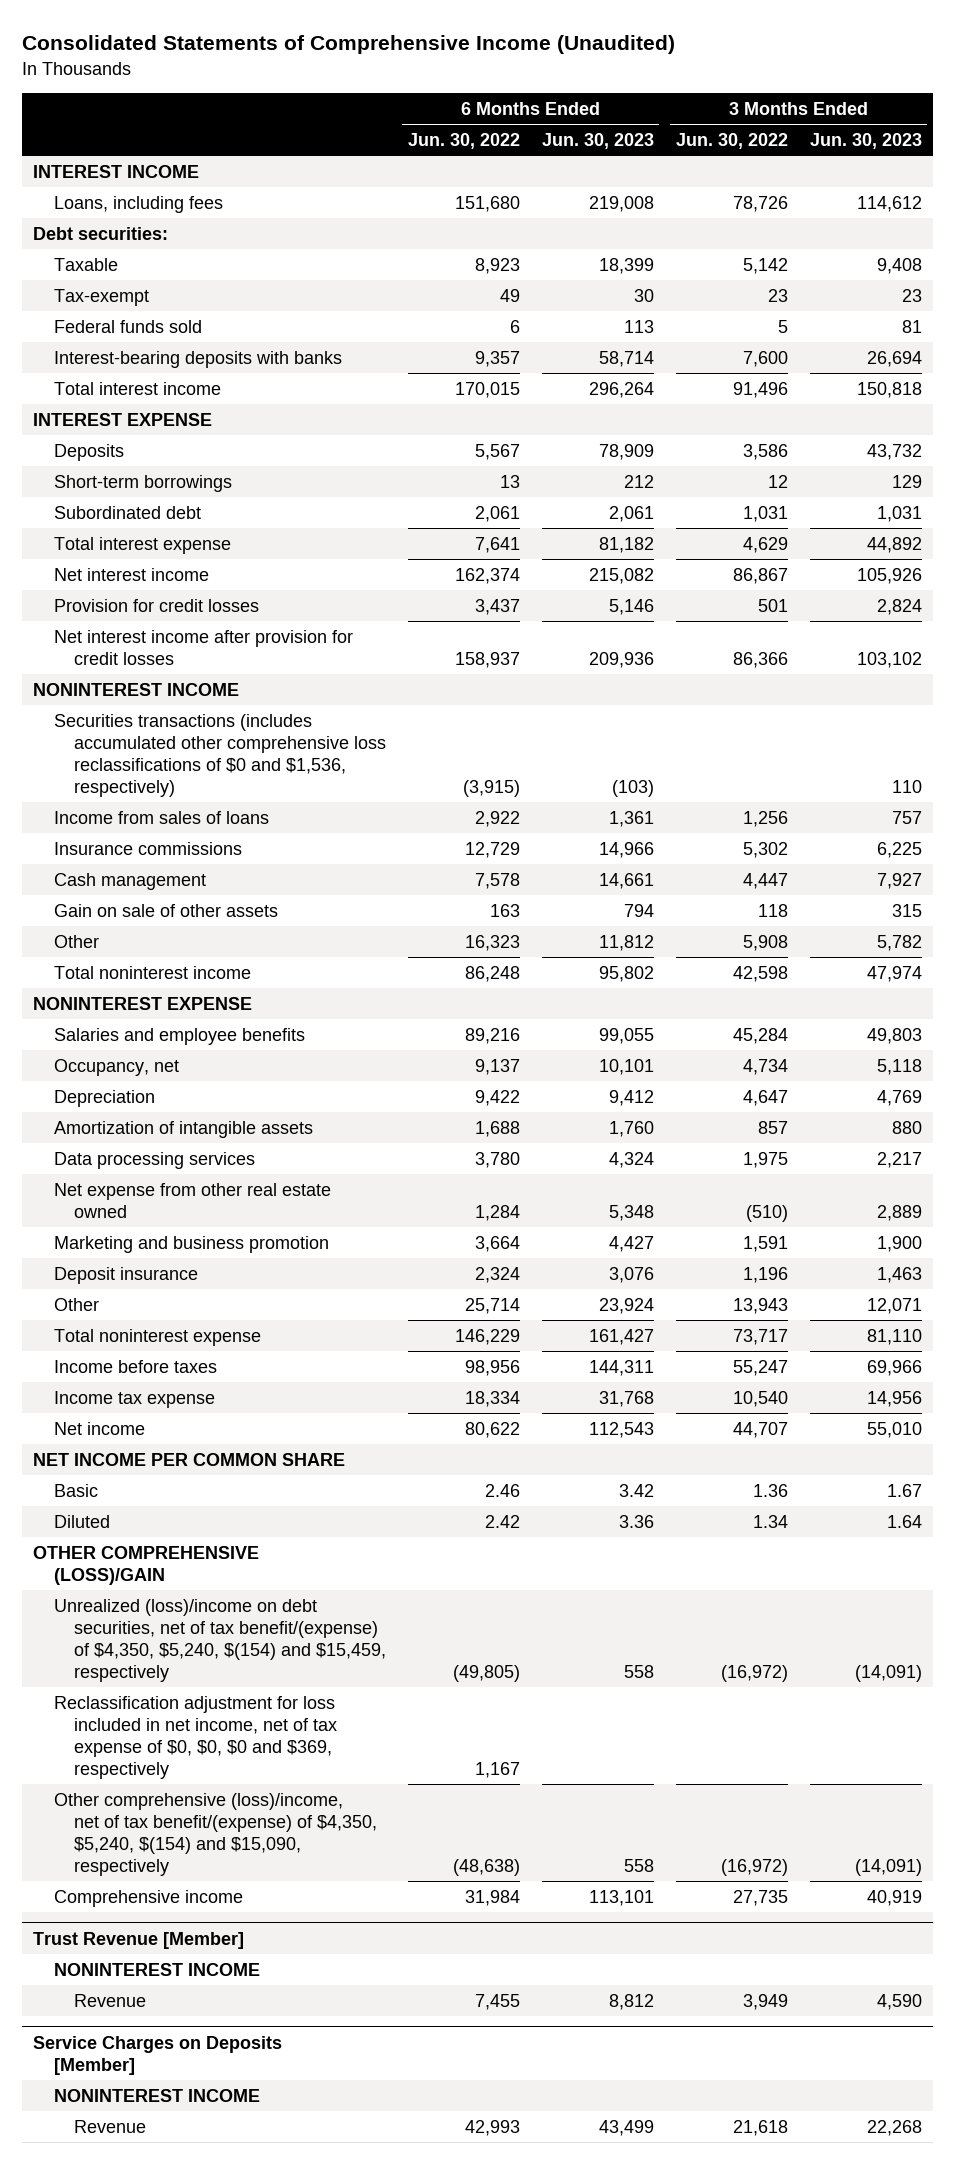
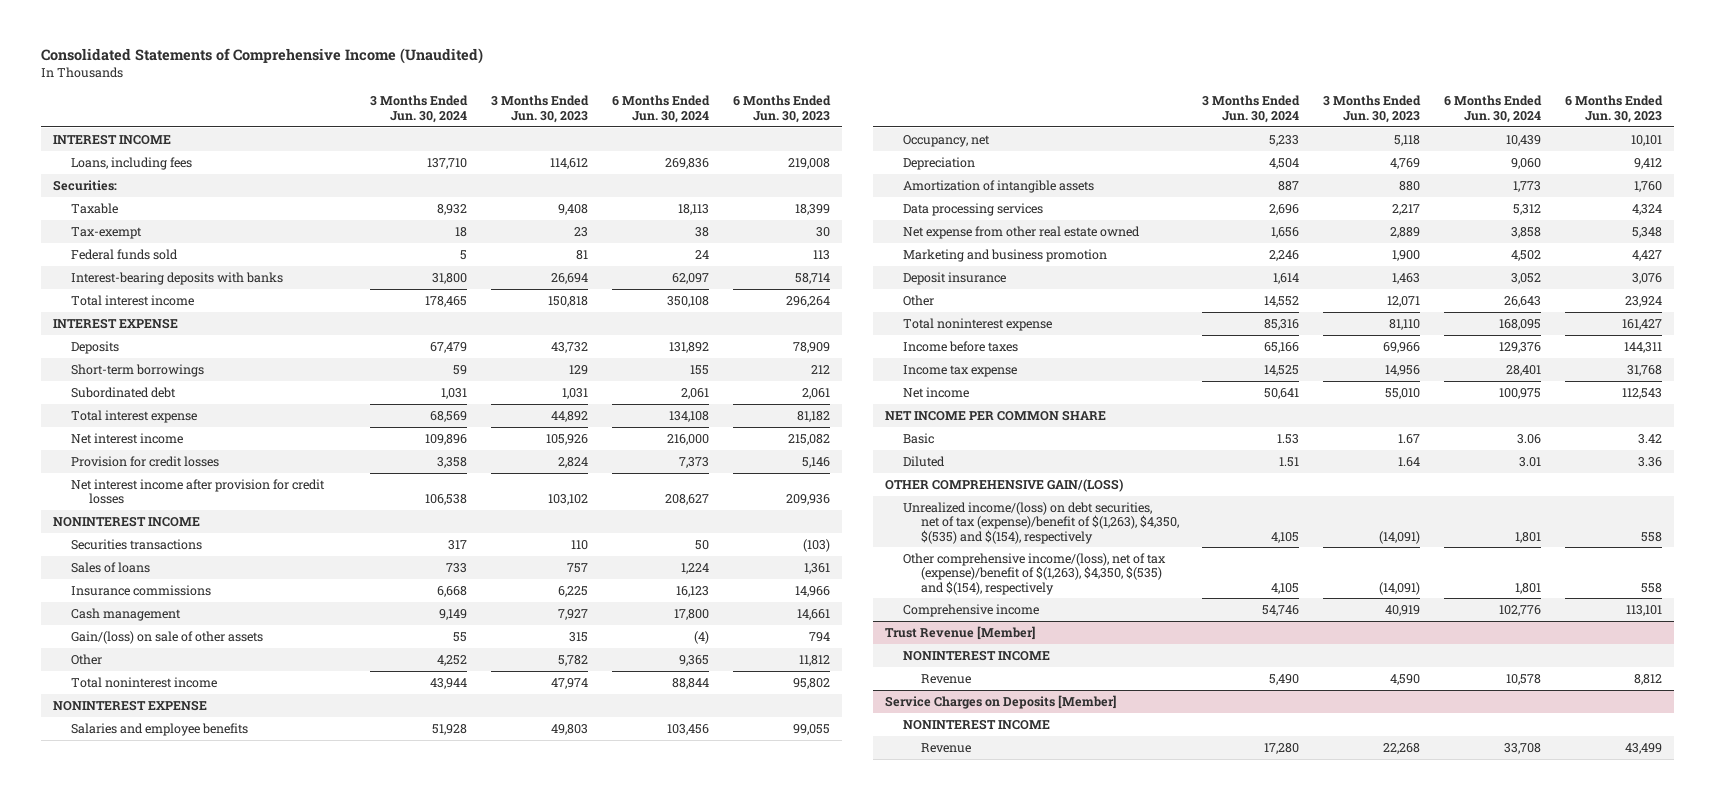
[407,133,520,150] Jun. 30, 2022 -> none
[675,133,788,150] Jun. 30, 2022 -> none
none -> [370,95,469,123] 3 Months Ended Jun. 30, 2024
none -> [611,95,710,123] 6 Months Ended Jun. 30, 2024
[33,226,169,240] Debt securities: -> [52,179,117,191] Securities:
[53,713,386,797] Securities transactions (includes accumulated other comprehensive loss reclassifications of $0 and $1,536, respectively) -> [70,538,202,550] Securities transactions
[53,810,269,824] Income from sales of loans -> [70,561,150,573] Sales of loans
[53,903,278,917] Gain on sale of other assets -> [70,630,263,644] Gain/(loss) on sale of other assets
[53,1695,337,1779] Reclassification adjustment for loss included in net income, net of tax expense of $0, $0, $0 and $369, respectively -> none
[33,1545,260,1585] OTHER COMPREHENSIVE (LOSS)/GAIN -> [884,478,1123,492] OTHER COMPREHENSIVE GAIN/(LOSS)
[53,1598,386,1682] Unrealized (loss)/income on debt securities, net of tax benefit/(expense) of $4,350, $5,240, $(154) and $15,459, respectively -> [902,501,1179,544] Unrealized income/(loss) on debt securities, net of tax (expense)/benefit of $(1,263), $4,350, $(535) and $(154), respectively
[53,1792,377,1876] Other comprehensive (loss)/income, net of tax benefit/(expense) of $4,350, $5,240, $(154) and $15,090, respectively -> [902,552,1166,595] Other comprehensive income/(loss), net of tax (expense)/benefit of $(1,263), $4,350, $(535) and $(154), respectively

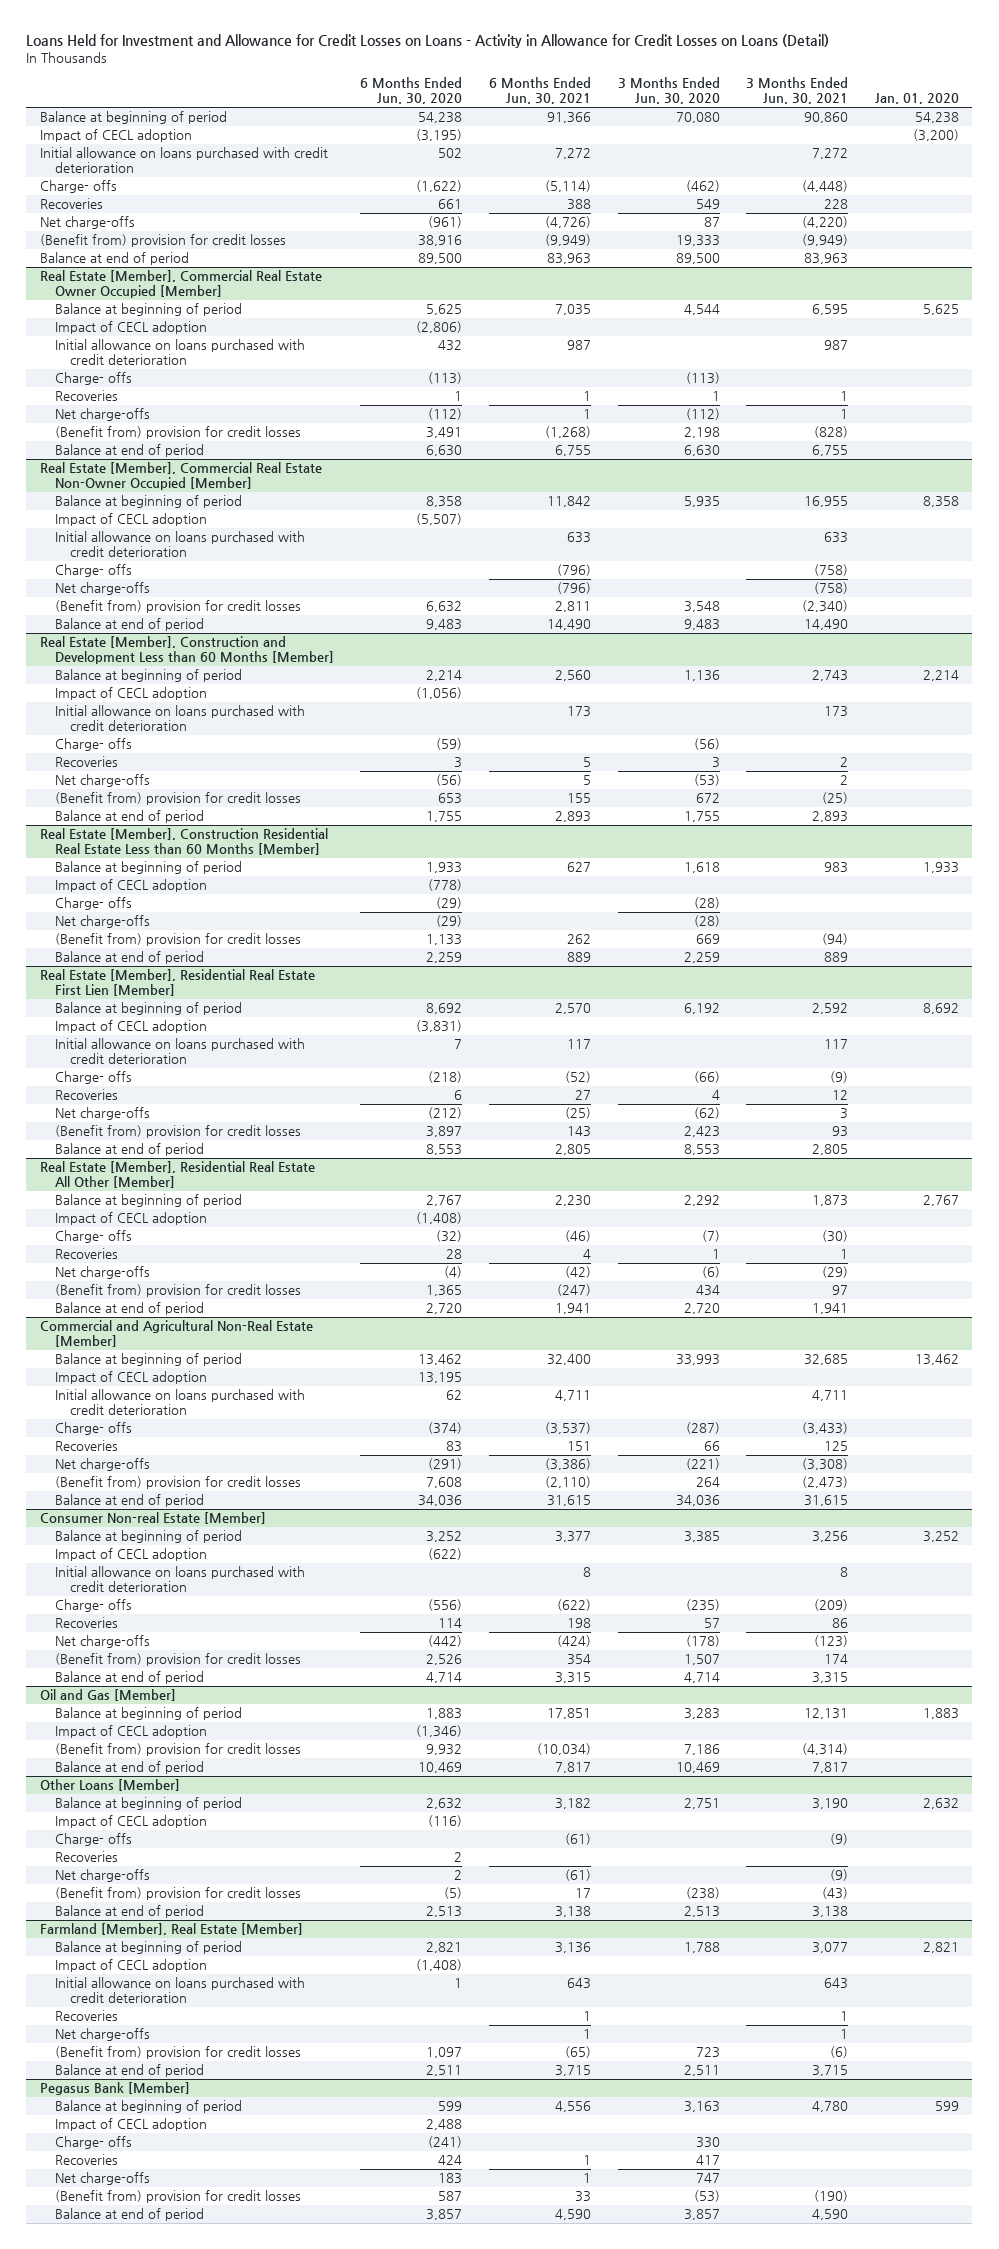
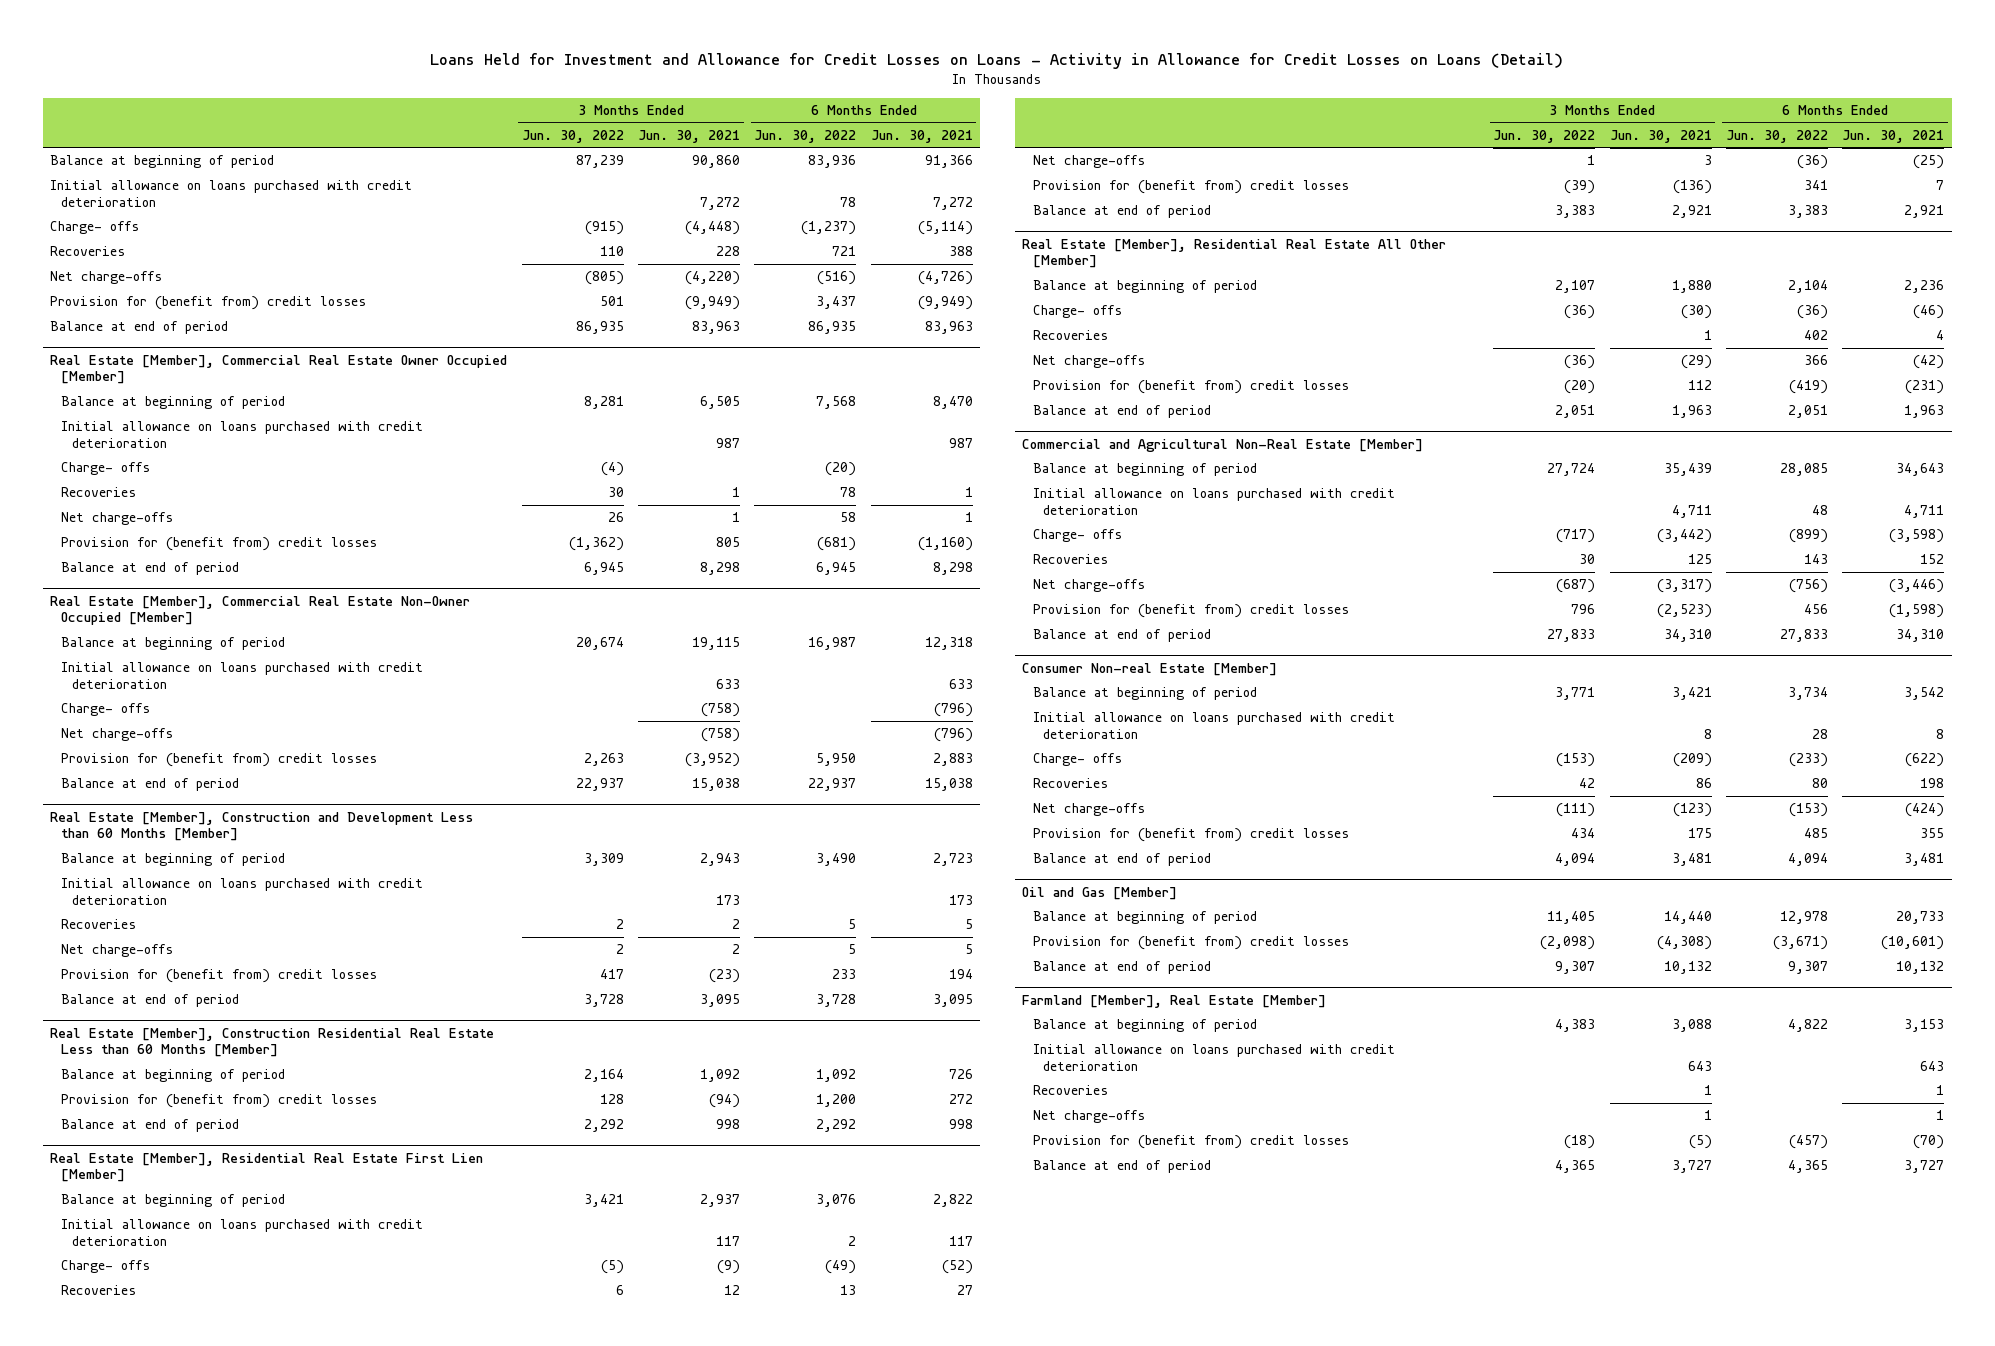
[360,77,463,105] 6 Months Ended Jun. 30, 2020 -> none
[617,77,720,105] 3 Months Ended Jun. 30, 2020 -> none
[875,93,960,105] Jan. 01, 2020 -> none
none -> [521,129,624,143] Jun. 30, 2022
none -> [754,129,857,143] Jun. 30, 2022
[39,129,192,143] Impact of CECL adoption -> none
[39,234,286,248] (Benefit from) provision for credit losses -> [50,296,367,311] Provision for (benefit from) credit losses
[54,321,207,335] Impact of CECL adoption -> none
[554,304,591,316] 7,035 -> [932,396,973,410] 8,470
[812,304,849,316] 6,595 -> [699,396,740,410] 6,505
[54,426,301,440] (Benefit from) provision for credit losses -> [60,537,377,552] Provision for (benefit from) credit losses
[544,426,591,439] (1,268) -> [917,537,973,552] (1,160)
[814,426,849,439] (828) -> [715,537,740,548] 805
[554,445,591,457] 6,755 -> [932,562,973,576] 8,298
[812,445,849,457] 6,755 -> [699,562,740,576] 8,298
[54,513,207,527] Impact of CECL adoption -> none
[546,496,591,508] 11,842 -> [924,637,973,651] 12,318
[804,496,849,508] 16,955 -> [691,637,740,651] 19,115
[54,600,301,614] (Benefit from) provision for credit losses -> [60,753,377,768] Provision for (benefit from) credit losses
[554,601,591,613] 2,811 -> [932,753,973,767] 2,883
[802,600,849,613] (2,340) -> [684,753,740,768] (3,952)
[546,619,591,631] 14,490 -> [924,778,973,792] 15,038
[804,619,849,631] 14,490 -> [691,778,740,792] 15,038
[54,687,207,701] Impact of CECL adoption -> none
[554,670,591,682] 2,560 -> [932,853,973,867] 2,723
[812,670,849,682] 2,743 -> [699,853,740,867] 2,943
[54,738,132,752] Charge- offs -> none
[54,792,301,806] (Benefit from) provision for credit losses -> [60,969,377,984] Provision for (benefit from) credit losses
[566,793,591,804] 155 -> [948,969,973,980] 194
[822,792,849,805] (25) -> [708,969,740,984] (23)
[554,811,591,823] 2,893 -> [932,994,973,1008] 3,095
[812,811,849,823] 2,893 -> [699,994,740,1008] 3,095
[54,879,207,893] Impact of CECL adoption -> none
[54,897,132,911] Charge- offs -> none
[54,915,150,929] Net charge-offs -> none
[566,862,591,873] 627 -> [948,1069,973,1080] 726
[824,862,849,874] 983 -> [699,1069,740,1083] 1,092
[54,933,301,947] (Benefit from) provision for credit losses -> [60,1094,377,1109] Provision for (benefit from) credit losses
[566,934,591,945] 262 -> [948,1094,973,1105] 272
[566,952,591,963] 889 -> [948,1119,973,1130] 998
[824,952,849,963] 889 -> [715,1119,740,1130] 998
[54,1020,207,1034] Impact of CECL adoption -> none
[554,1003,591,1015] 2,570 -> [932,1194,973,1208] 2,822
[812,1003,849,1015] 2,592 -> [699,1194,740,1208] 2,937
[54,1125,301,1139] (Benefit from) provision for credit losses -> [1032,180,1349,195] Provision for (benefit from) credit losses
[566,1126,591,1138] 143 -> [1936,180,1945,191] 7
[832,1126,849,1138] 93 -> [1672,180,1712,195] (136)
[554,1144,591,1156] 2,805 -> [1904,205,1945,219] 2,921
[812,1144,849,1156] 2,805 -> [1671,205,1712,219] 2,921
[54,1212,207,1226] Impact of CECL adoption -> none
[554,1195,591,1207] 2,230 -> [1904,280,1945,294] 2,236
[812,1195,849,1207] 1,873 -> [1671,280,1712,294] 1,880
[54,1284,301,1298] (Benefit from) provision for credit losses -> [1032,380,1349,395] Provision for (benefit from) credit losses
[556,1284,591,1297] (247) -> [1905,380,1945,395] (231)
[832,1285,849,1296] 97 -> [1687,380,1712,391] 112
[554,1303,591,1315] 1,941 -> [1904,405,1945,419] 1,963
[812,1303,849,1315] 1,941 -> [1671,405,1712,419] 1,963
[54,1371,207,1385] Impact of CECL adoption -> none
[546,1354,591,1366] 32,400 -> [1896,463,1945,477] 34,643
[804,1354,849,1366] 32,685 -> [1663,463,1712,477] 35,439
[544,1422,591,1435] (3,537) -> [1889,529,1945,544] (3,598)
[802,1422,849,1435] (3,433) -> [1656,529,1712,544] (3,442)
[566,1441,591,1452] 151 -> [1920,554,1945,565] 152
[544,1458,591,1471] (3,386) -> [1889,579,1945,594] (3,446)
[802,1458,849,1471] (3,308) -> [1656,579,1712,594] (3,317)
[54,1476,301,1490] (Benefit from) provision for credit losses -> [1032,604,1349,619] Provision for (benefit from) credit losses
[544,1476,591,1489] (2,110) -> [1889,604,1945,619] (1,598)
[802,1476,849,1489] (2,473) -> [1656,604,1712,619] (2,523)
[546,1495,591,1507] 31,615 -> [1896,629,1945,643] 34,310
[804,1495,849,1507] 31,615 -> [1663,629,1712,643] 34,310
[54,1548,207,1562] Impact of CECL adoption -> none
[554,1531,591,1543] 3,377 -> [1904,687,1945,701] 3,542
[812,1531,849,1543] 3,256 -> [1671,687,1712,701] 3,421
[54,1653,301,1667] (Benefit from) provision for credit losses -> [1032,828,1349,843] Provision for (benefit from) credit losses
[566,1654,591,1666] 354 -> [1920,828,1945,839] 355
[824,1654,849,1665] 174 -> [1687,828,1712,839] 175
[554,1672,591,1684] 3,315 -> [1904,853,1945,867] 3,481
[812,1672,849,1684] 3,315 -> [1671,853,1712,867] 3,481
[54,1725,207,1739] Impact of CECL adoption -> none
[39,1779,180,1792] Other Loans [Member] -> none
[54,1797,242,1811] Balance at beginning of period -> none
[54,1815,207,1829] Impact of CECL adoption -> none
[54,1833,132,1847] Charge- offs -> none
[54,1851,118,1863] Recoveries -> none
[54,1869,150,1883] Net charge-offs -> none
[54,1887,301,1901] (Benefit from) provision for credit losses -> none
[54,1905,204,1919] Balance at end of period -> none
[546,1708,591,1720] 17,851 -> [1896,911,1945,925] 20,733
[804,1708,849,1720] 12,131 -> [1663,911,1712,925] 14,440
[54,1743,301,1757] (Benefit from) provision for credit losses -> [1032,936,1349,951] Provision for (benefit from) credit losses
[536,1743,591,1756] (10,034) -> [1881,936,1945,951] (10,601)
[802,1743,849,1756] (4,314) -> [1656,936,1712,951] (4,308)
[554,1762,591,1774] 7,817 -> [1896,961,1945,975] 10,132
[812,1762,849,1774] 7,817 -> [1663,961,1712,975] 10,132
[54,1959,207,1973] Impact of CECL adoption -> none
[554,1942,591,1954] 3,136 -> [1904,1019,1945,1033] 3,153
[812,1942,849,1954] 3,077 -> [1671,1019,1712,1033] 3,088
[39,2082,190,2096] Pegasus Bank [Member] -> none
[54,2100,242,2114] Balance at beginning of period -> none
[54,2118,207,2132] Impact of CECL adoption -> none
[54,2136,132,2150] Charge- offs -> none
[54,2154,118,2166] Recoveries -> none
[54,2172,150,2186] Net charge-offs -> none
[54,2190,301,2204] (Benefit from) provision for credit losses -> none
[54,2208,204,2222] Balance at end of period -> none
[54,2046,301,2060] (Benefit from) provision for credit losses -> [1032,1135,1349,1150] Provision for (benefit from) credit losses
[564,2046,591,2059] (65) -> [1913,1135,1945,1150] (70)
[830,2046,849,2059] (6) -> [1688,1135,1712,1150] (5)
[554,2065,591,2077] 3,715 -> [1904,1160,1945,1174] 3,727
[812,2065,849,2077] 3,715 -> [1671,1160,1712,1174] 3,727

